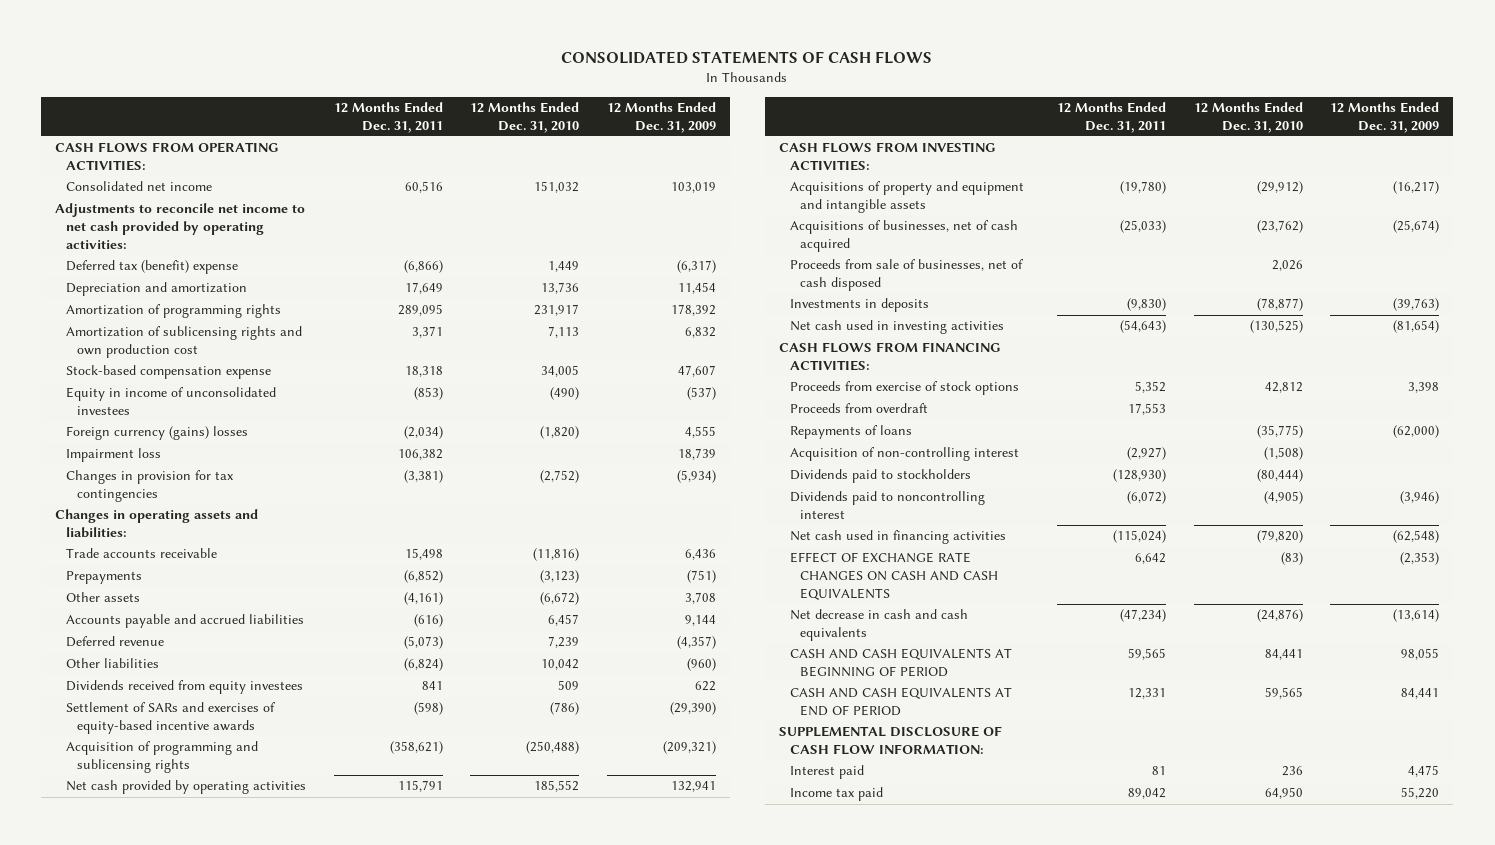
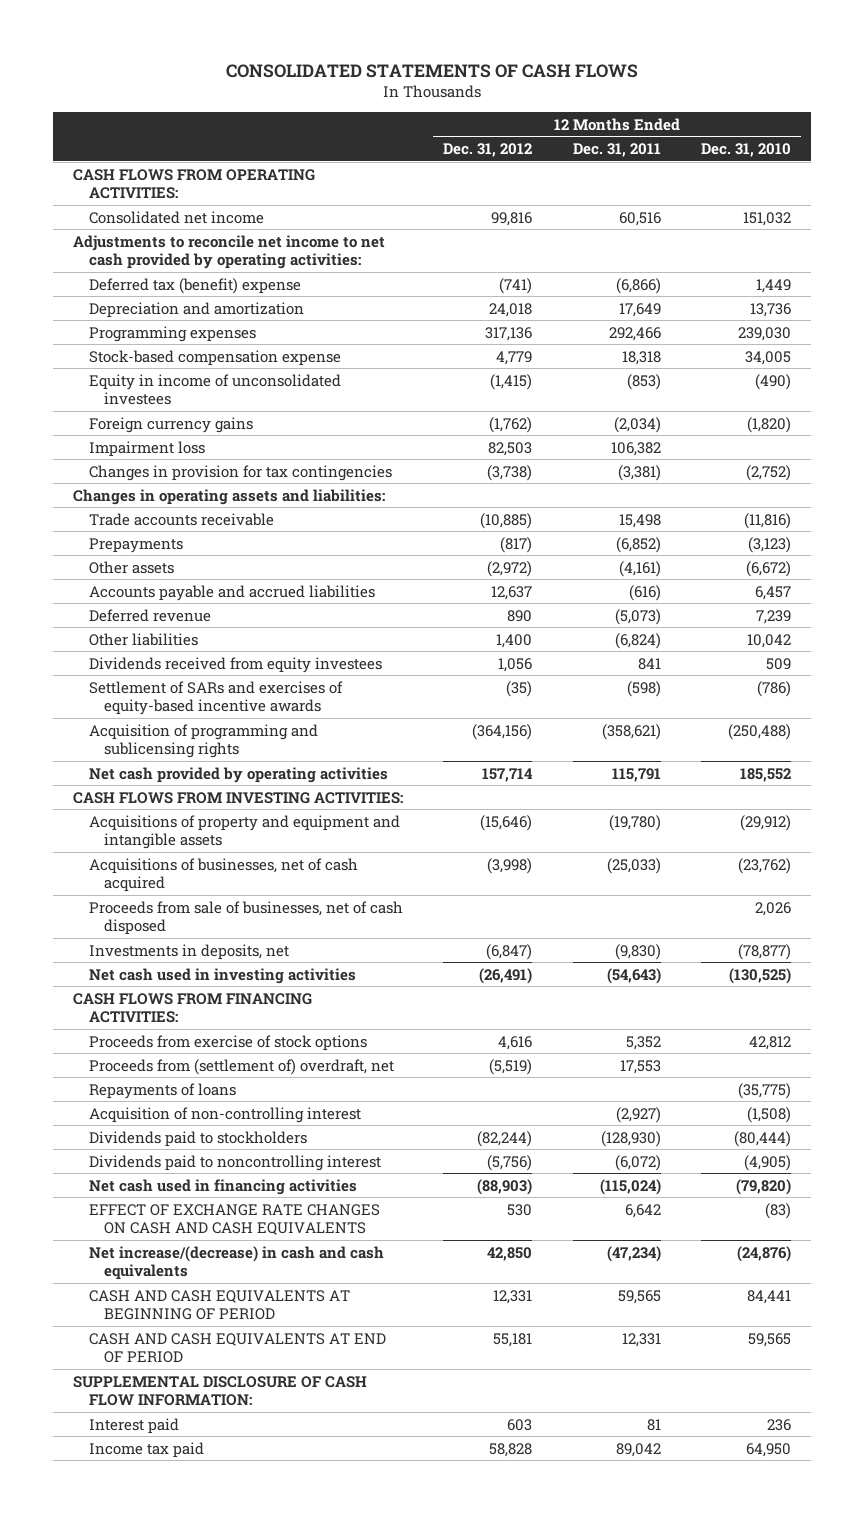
[606,101,716,133] 12 Months Ended Dec. 31, 2009 -> none
none -> [443,143,533,158] Dec. 31, 2012
[66,304,282,319] Amortization of programming rights -> none
[66,326,303,359] Amortization of sublicensing rights and own production cost -> none
none -> [88,325,256,342] Programming expenses
[66,426,249,441] Foreign currency (gains) losses -> [88,416,253,433] Foreign currency gains
[789,298,929,313] Investments in deposits -> [88,943,289,960] Investments in deposits, net
[789,403,928,414] Proceeds from overdraft -> [88,1058,394,1075] Proceeds from (settlement of) overdraft, net
[789,609,968,642] Net decrease in cash and cash equivalents -> [88,1245,384,1281] Net increase/(decrease) in cash and cash equivalents

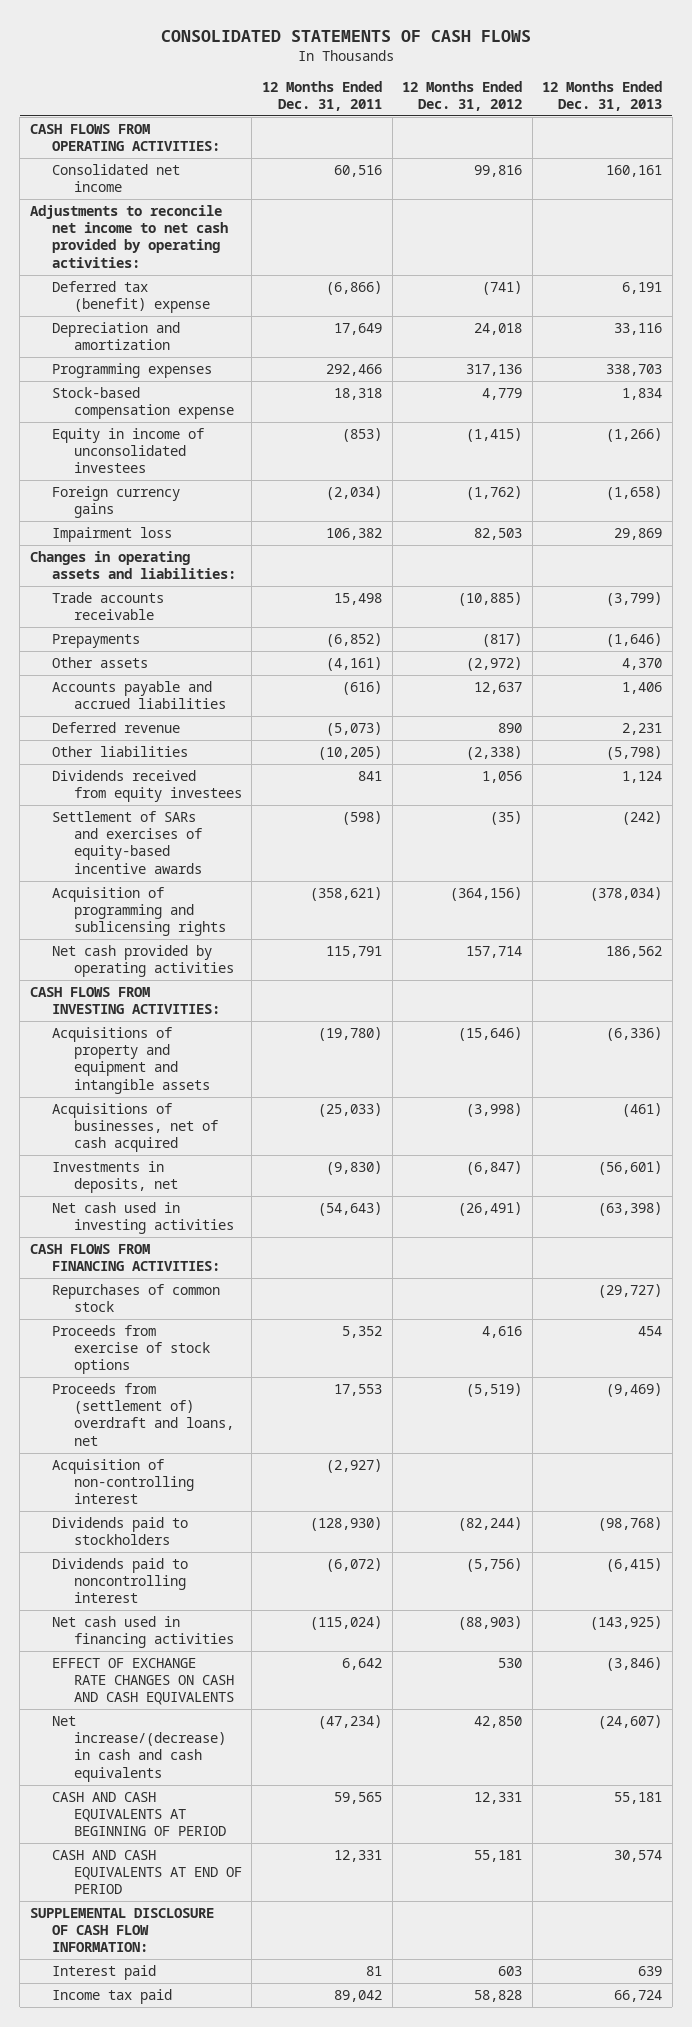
[700,143,791,158] Dec. 31, 2010 -> none
none -> [542,80,663,112] 12 Months Ended Dec. 31, 2013
[88,464,392,481] Changes in provision for tax contingencies -> none
[496,633,533,648] 1,400 -> [466,746,523,761] (2,338)
[614,632,661,649] (6,824) -> [318,746,383,761] (10,205)
[88,900,403,936] Proceeds from sale of businesses, net of cash disposed -> none
none -> [51,1284,220,1313] Repurchases of common stock
[88,1082,236,1099] Repayments of loans -> none
[88,1058,394,1075] Proceeds from (settlement of) overdraft, net -> [51,1383,234,1446] Proceeds from (settlement of) overdraft and loans, net

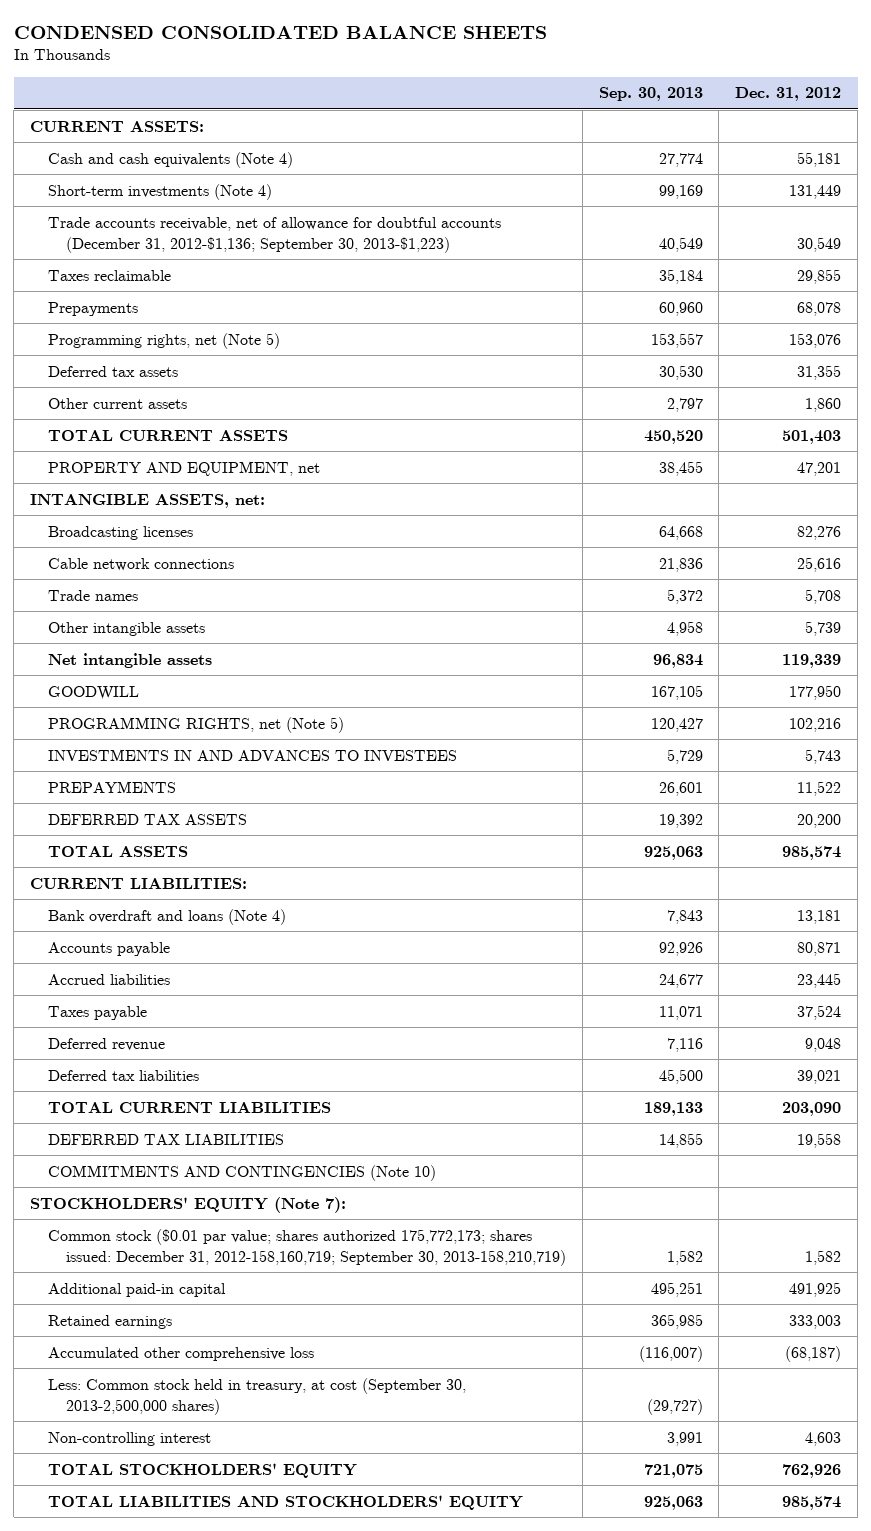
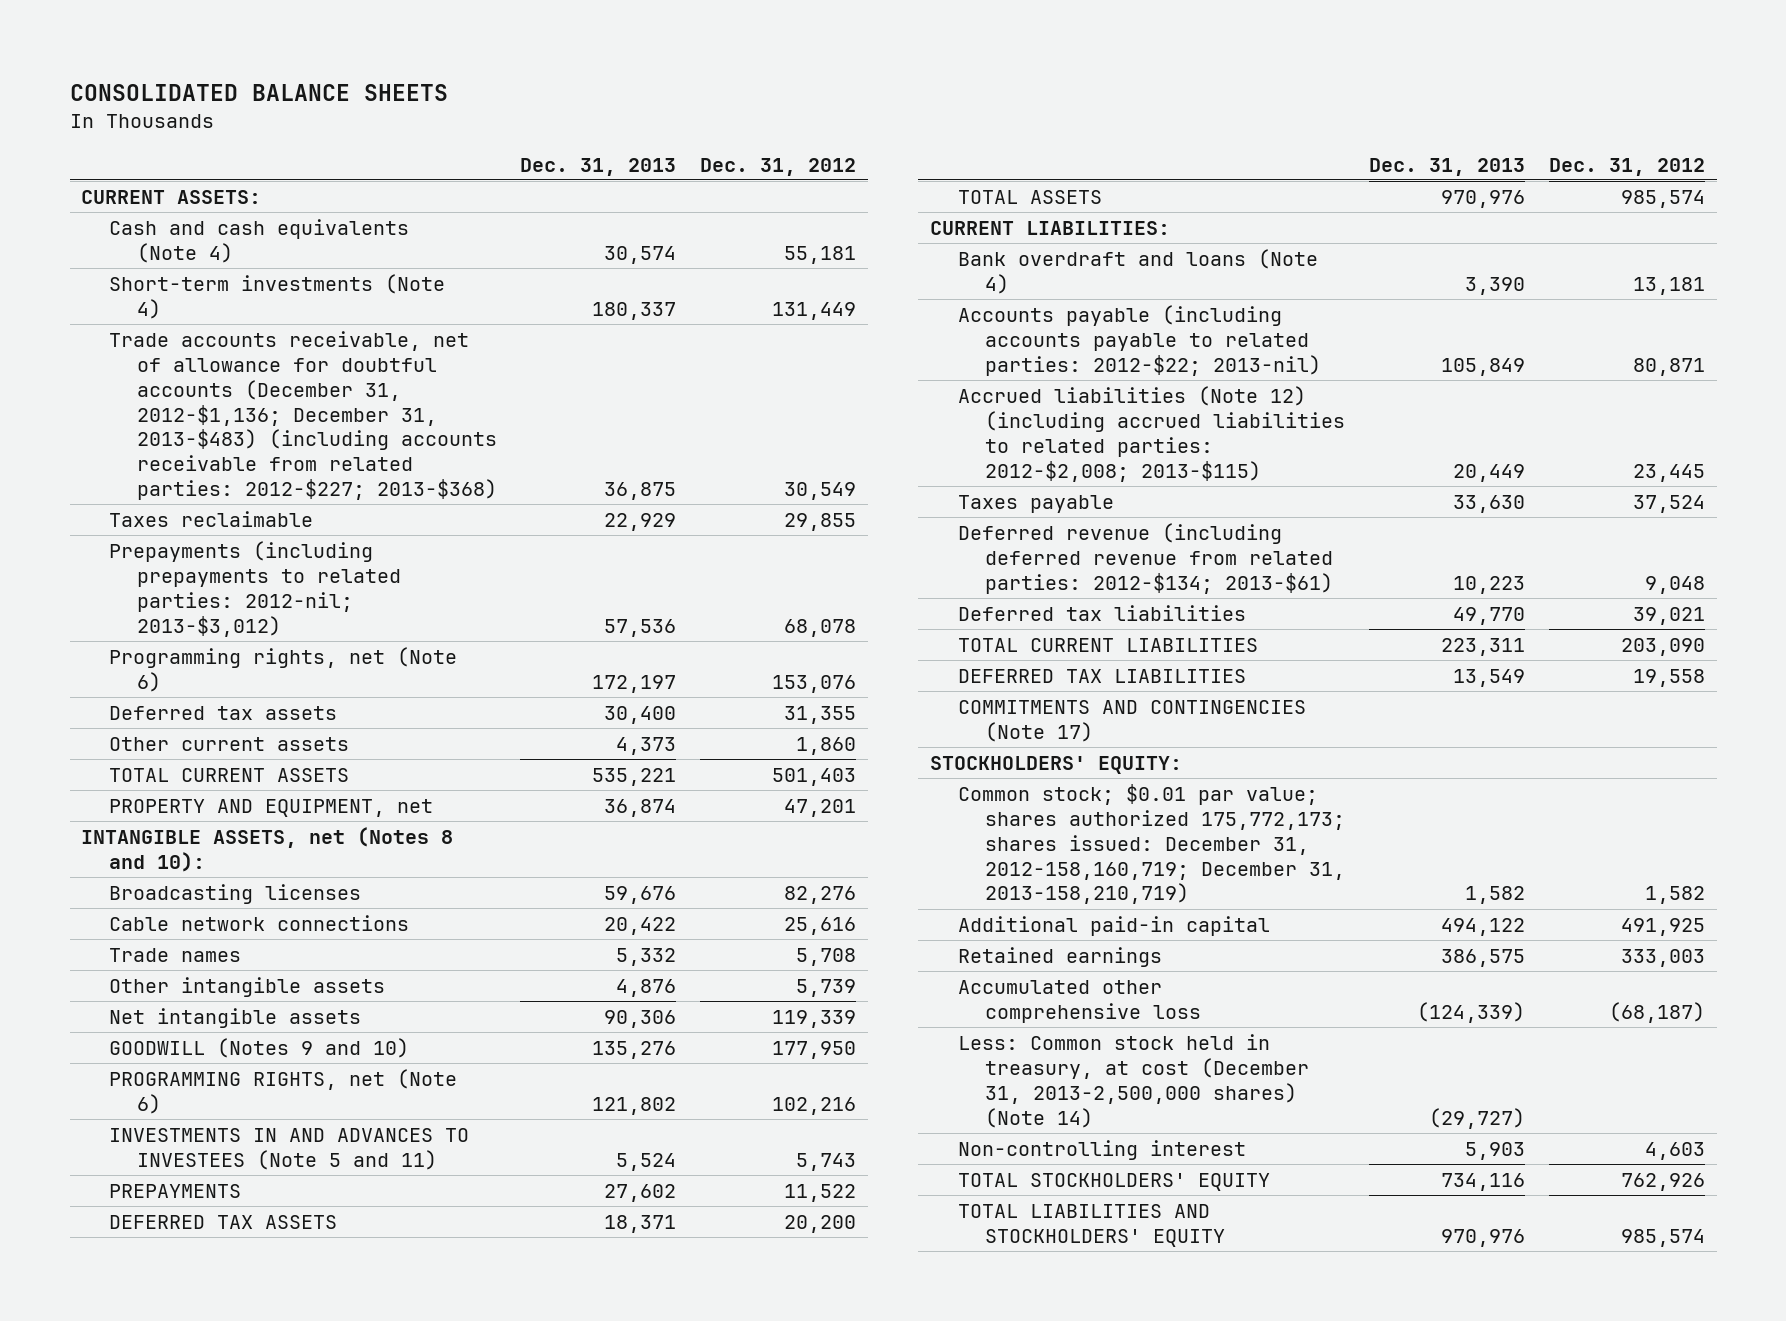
[13,25,547,39] CONDENSED CONSOLIDATED BALANCE SHEETS -> [69,83,448,101] CONSOLIDATED BALANCE SHEETS
[598,87,703,102] Sep. 30, 2013 -> none
none -> [520,157,677,176] Dec. 31, 2013
[47,216,501,253] Trade accounts receivable, net of allowance for doubtful accounts (December 31, 2012-$1,136; September 30, 2013-$1,223) -> [108,331,497,500] Trade accounts receivable, net of allowance for doubtful accounts (December 31, 2012-$1,136; December 31, 2013-$483) (including accounts receivable from related parties: 2012-$227; 2013-$368)
[47,301,138,316] Prepayments -> [108,541,401,637] Prepayments (including prepayments to related parties: 2012-nil; 2013-$3,012)
[47,332,280,349] Programming rights, net (Note 5) -> [108,647,457,692] Programming rights, net (Note 6)
[30,493,266,508] INTANGIBLE ASSETS, net: -> [81,827,454,872] INTANGIBLE ASSETS, net (Notes 8 and 10):
[47,685,139,700] GOODWILL -> [108,1038,409,1059] GOODWILL (Notes 9 and 10)
[47,716,344,733] PROGRAMMING RIGHTS, net (Note 5) -> [108,1069,457,1114] PROGRAMMING RIGHTS, net (Note 6)
[47,748,457,761] INVESTMENTS IN AND ADVANCES TO INVESTEES -> [108,1128,469,1170] INVESTMENTS IN AND ADVANCES TO INVESTEES (Note 5 and 11)
[47,941,170,956] Accounts payable -> [957,305,1322,376] Accounts payable (including accounts payable to related parties: 2012-$22; 2013-nil)
[47,973,170,985] Accrued liabilities -> [957,386,1346,482] Accrued liabilities (Note 12) (including accrued liabilities to related parties: 2012-$2,008; 2013-$115)
[47,1037,165,1051] Deferred revenue -> [957,523,1334,594] Deferred revenue (including deferred revenue from related parties: 2012-$134; 2013-$61)
[47,1164,436,1181] COMMITMENTS AND CONTINGENCIES (Note 10) -> [957,700,1306,742] COMMITMENTS AND CONTINGENCIES (Note 17)
[30,1196,347,1213] STOCKHOLDERS' EQUITY (Note 7): -> [930,756,1183,775] STOCKHOLDERS' EQUITY:
[47,1228,566,1266] Common stock ($0.01 par value; shares authorized 175,772,173; shares issued: December 31, 2012-158,160,719; September 30, 2013-158,210,719) -> [957,784,1346,905] Common stock; $0.01 par value; shares authorized 175,772,173; shares issued: December 31, 2012-158,160,719; December 31, 2013-158,210,719)
[47,1377,466,1415] Less: Common stock held in treasury, at cost (September 30, 2013-2,500,000 shares) -> [957,1034,1310,1128] Less: Common stock held in treasury, at cost (December 31, 2013-2,500,000 shares) (Note 14)

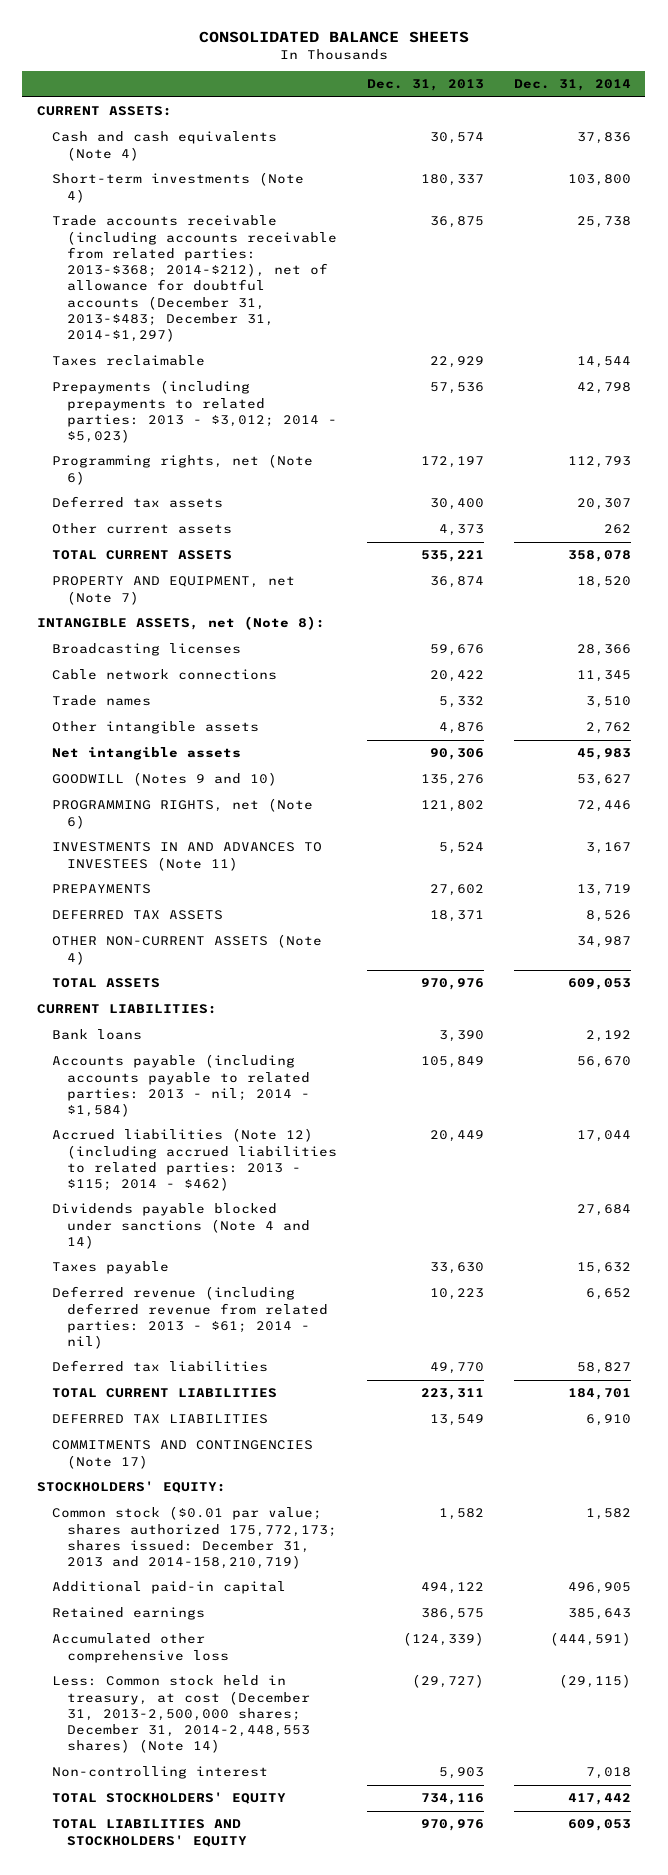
[699,157,856,176] Dec. 31, 2012 -> none
none -> [513,79,631,92] Dec. 31, 2014
[108,331,497,500] Trade accounts receivable, net of allowance for doubtful accounts (December 31, 2012-$1,136; December 31, 2013-$483) (including accounts receivable from related parties: 2012-$227; 2013-$368) -> [52,215,338,343] Trade accounts receivable (including accounts receivable from related parties: 2013-$368; 2014-$212), net of allowance for doubtful accounts (December 31, 2013-$483; December 31, 2014-$1,297)
[108,541,401,637] Prepayments (including prepayments to related parties: 2012-nil; 2013-$3,012) -> [52,380,338,444] Prepayments (including prepayments to related parties: 2013 - $3,012; 2014 - $5,023)
[108,799,433,818] PROPERTY AND EQUIPMENT, net -> [52,576,296,605] PROPERTY AND EQUIPMENT, net (Note 7)
[81,827,454,872] INTANGIBLE ASSETS, net (Notes 8 and 10): -> [36,616,325,631] INTANGIBLE ASSETS, net (Note 8):
[108,1128,469,1170] INVESTMENTS IN AND ADVANCES TO INVESTEES (Note 5 and 11) -> [52,842,323,871] INVESTMENTS IN AND ADVANCES TO INVESTEES (Note 11)
none -> [52,934,323,965] OTHER NON-CURRENT ASSETS (Note 4)
[957,249,1318,294] Bank overdraft and loans (Note 4) -> [52,1029,143,1041] Bank loans
[957,305,1322,376] Accounts payable (including accounts payable to related parties: 2012-$22; 2013-nil) -> [52,1054,311,1118] Accounts payable (including accounts payable to related parties: 2013 - nil; 2014 - $1,584)
[957,386,1346,482] Accrued liabilities (Note 12) (including accrued liabilities to related parties: 2012-$2,008; 2013-$115) -> [52,1128,338,1192] Accrued liabilities (Note 12) (including accrued liabilities to related parties: 2013 - $115; 2014 - $462)
none -> [52,1203,311,1249] Dividends payable blocked under sanctions (Note 4 and 14)
[957,523,1334,594] Deferred revenue (including deferred revenue from related parties: 2012-$134; 2013-$61) -> [52,1286,329,1350] Deferred revenue (including deferred revenue from related parties: 2013 - $61; 2014 - nil)
[957,784,1346,905] Common stock; $0.01 par value; shares authorized 175,772,173; shares issued: December 31, 2012-158,160,719; December 31, 2013-158,210,719) -> [52,1506,338,1570] Common stock ($0.01 par value; shares authorized 175,772,173; shares issued: December 31, 2013 and 2014-158,210,719)
[957,1034,1310,1128] Less: Common stock held in treasury, at cost (December 31, 2013-2,500,000 shares) (Note 14) -> [52,1675,311,1754] Less: Common stock held in treasury, at cost (December 31, 2013-2,500,000 shares; December 31, 2014-2,448,553 shares) (Note 14)

